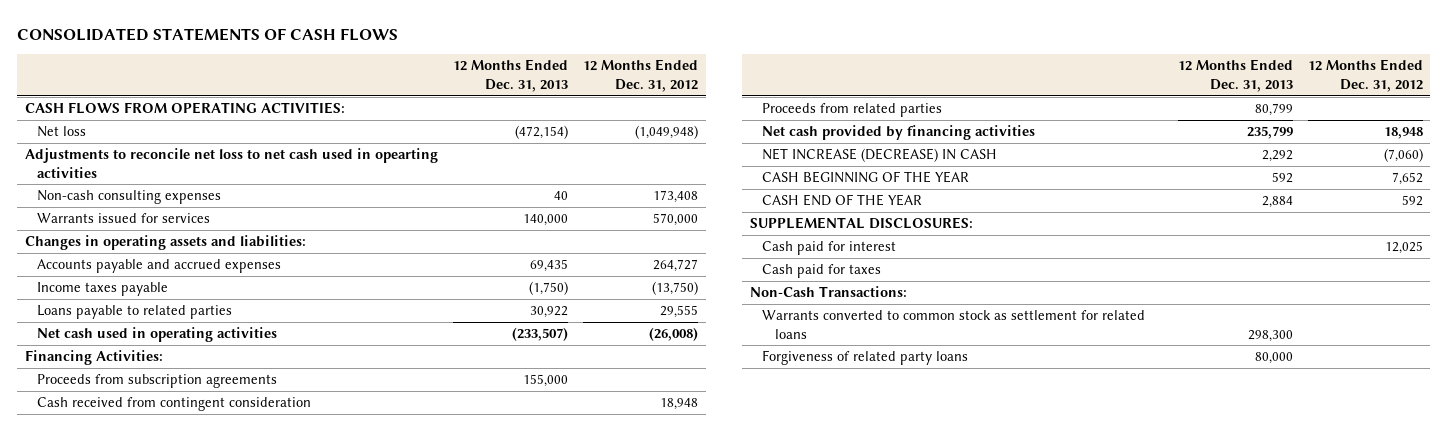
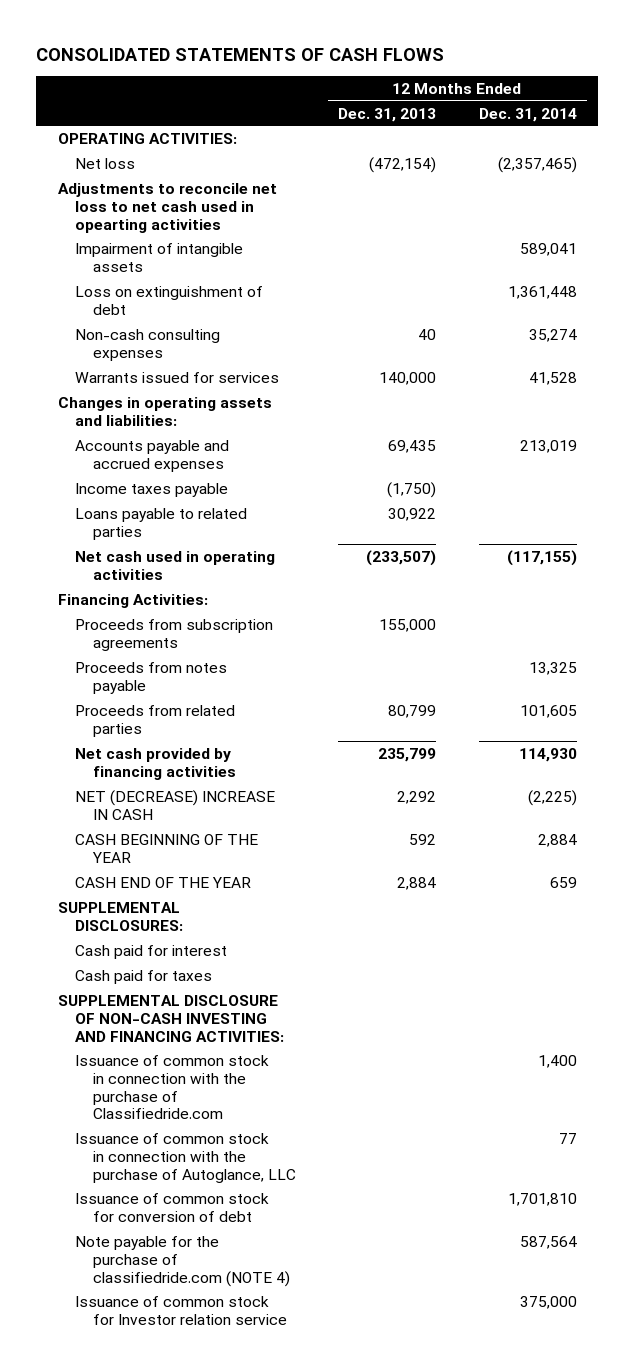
[583,59,699,92] 12 Months Ended Dec. 31, 2012 -> none
none -> [478,107,577,122] Dec. 31, 2014
[24,102,345,115] CASH FLOWS FROM OPERATING ACTIVITIES: -> [57,132,237,144] OPERATING ACTIVITIES:
none -> [75,242,244,272] Impairment of intangible assets
none -> [75,285,264,315] Loss on extinguishment of debt
[37,397,312,412] Cash received from contingent consideration -> none
none -> [75,661,228,694] Proceeds from notes payable
[762,148,998,163] NET INCREASE (DECREASE) IN CASH -> [75,789,276,820] NET (DECREASE) INCREASE IN CASH
[762,310,1146,339] Warrants converted to common stock as settlement for related loans -> none
[762,350,969,366] Forgiveness of related party loans -> none
[749,286,907,298] Non-Cash Transactions: -> [57,994,285,1042] SUPPLEMENTAL DISCLOSURE OF NON-CASH INVESTING AND FINANCING ACTIVITIES:
none -> [75,1054,270,1120] Issuance of common stock in connection with the purchase of Classifiedride.com
none -> [75,1132,296,1183] Issuance of common stock in connection with the purchase of Autoglance, LLC
none -> [75,1192,270,1222] Issuance of common stock for conversion of debt
none -> [75,1235,290,1287] Note payable for the purchase of classifiedride.com (NOTE 4)
none -> [75,1295,287,1325] Issuance of common stock for Investor relation service

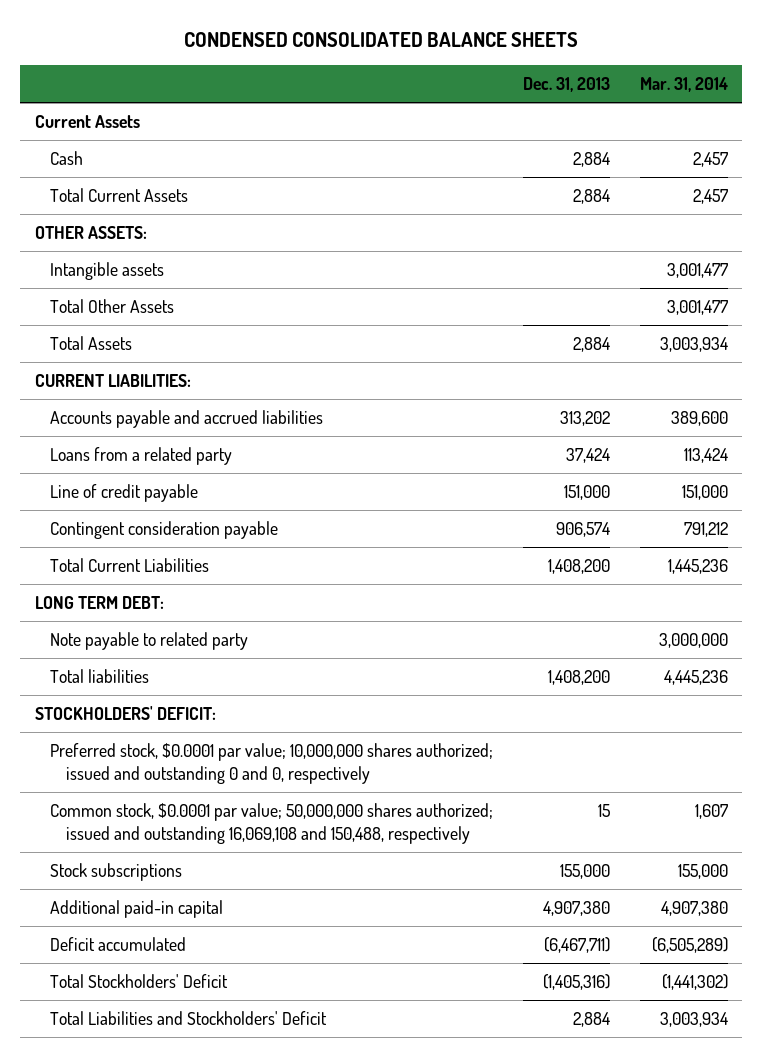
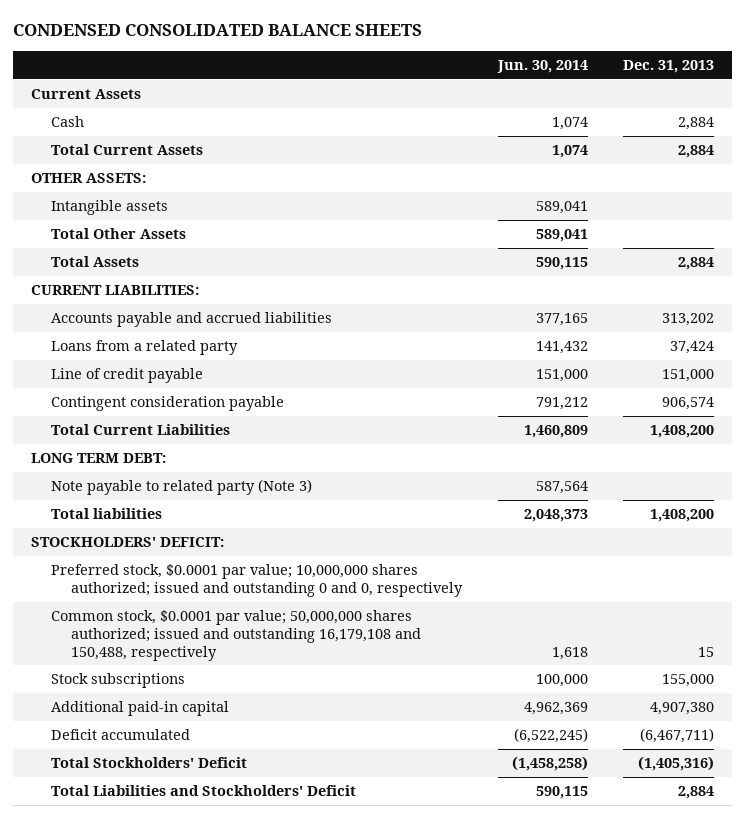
[639,77,728,93] Mar. 31, 2014 -> none
none -> [496,59,588,73] Jun. 30, 2014
[50,631,249,650] Note payable to related party -> [51,479,313,496] Note payable to related party (Note 3)
[50,802,494,844] Common stock, $0.0001 par value; 50,000,000 shares authorized; issued and outstanding 16,069,108 and 150,488, respectively -> [51,610,421,661] Common stock, $0.0001 par value; 50,000,000 shares authorized; issued and outstanding 16,179,108 and 150,488, respectively

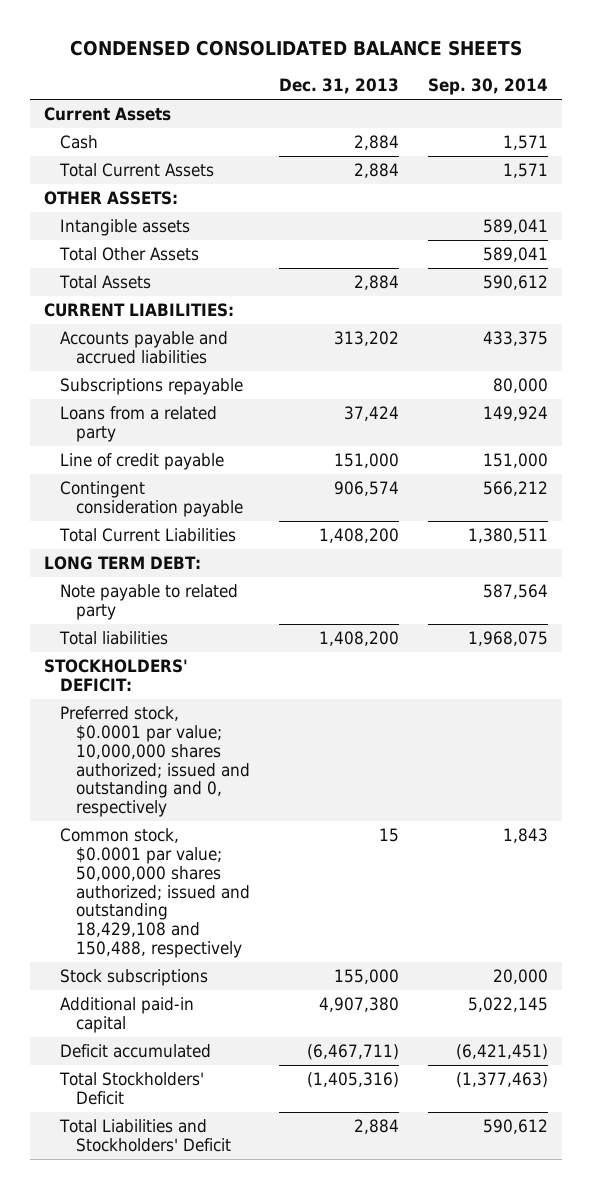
[496,59,588,73] Jun. 30, 2014 -> none
none -> [427,78,548,96] Sep. 30, 2014
none -> [60,378,244,396] Subscriptions repayable
[51,479,313,496] Note payable to related party (Note 3) -> [60,584,239,620] Note payable to related party
[51,564,463,597] Preferred stock, $0.0001 par value; 10,000,000 shares authorized; issued and outstanding 0 and 0, respectively -> [60,706,251,818] Preferred stock, $0.0001 par value; 10,000,000 shares authorized; issued and outstanding and 0, respectively
[51,610,421,661] Common stock, $0.0001 par value; 50,000,000 shares authorized; issued and outstanding 16,179,108 and 150,488, respectively -> [60,828,251,959] Common stock, $0.0001 par value; 50,000,000 shares authorized; issued and outstanding 18,429,108 and 150,488, respectively

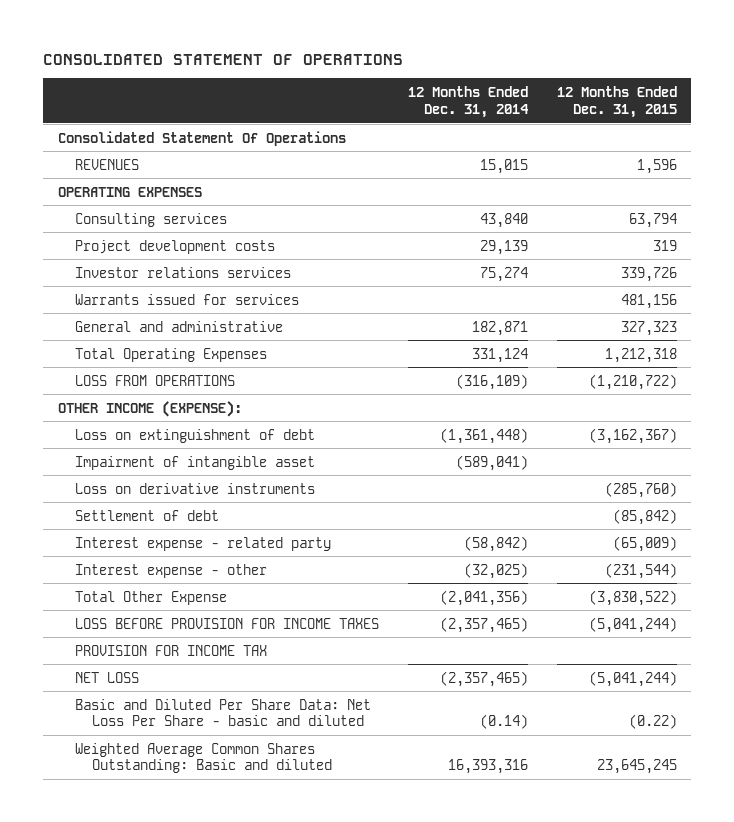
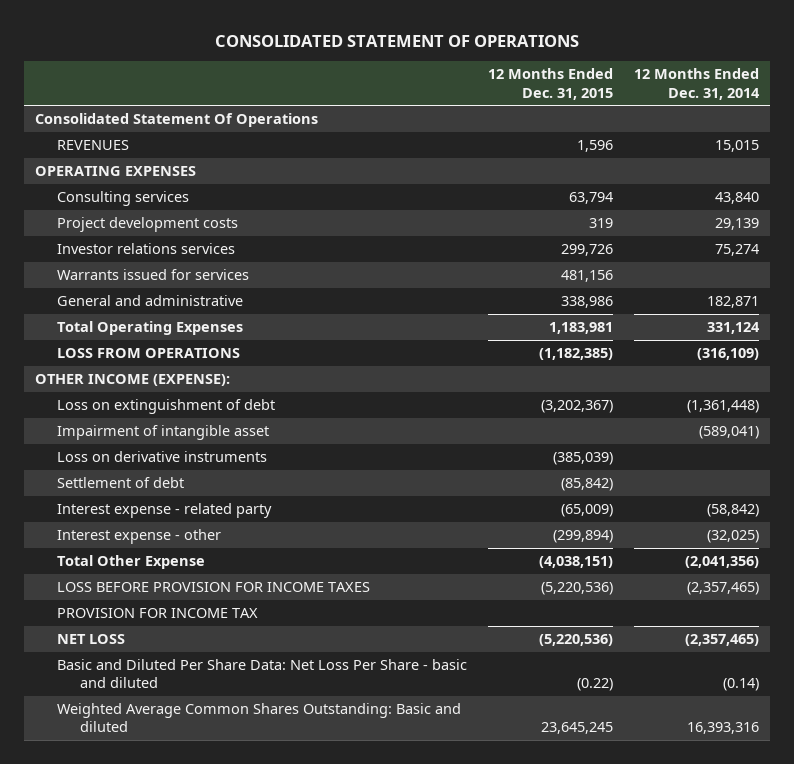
[620,266,677,282] 339,726 -> [561,244,614,257] 299,726
[620,320,677,336] 327,323 -> [561,296,614,309] 338,986
[604,347,677,363] 1,212,318 -> [549,322,614,335] 1,183,981
[588,373,677,390] (1,210,722) -> [539,348,614,361] (1,182,385)
[588,427,677,444] (3,162,367) -> [541,400,614,414] (3,202,367)
[604,481,677,498] (285,760) -> [553,452,614,466] (385,039)
[604,562,677,579] (231,544) -> [553,530,614,544] (299,894)
[588,589,677,606] (3,830,522) -> [539,556,614,569] (4,038,151)
[588,616,677,633] (5,041,244) -> [541,582,614,596] (5,220,536)
[588,670,677,687] (5,041,244) -> [539,634,614,647] (5,220,536)

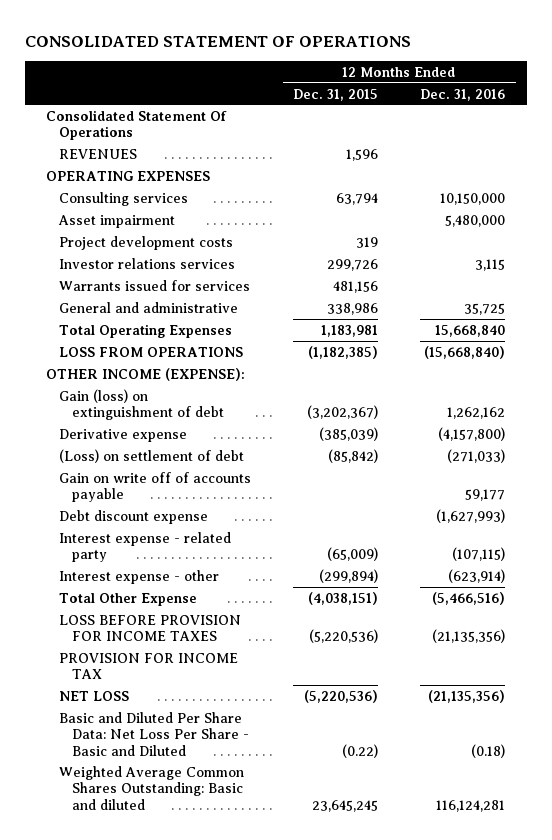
[634,68,761,100] 12 Months Ended Dec. 31, 2014 -> none
none -> [420,88,506,101] Dec. 31, 2016
none -> [58,214,176,228] Asset impairment
[57,425,270,441] Impairment of intangible asset -> none
[57,399,276,415] Loss on extinguishment of debt -> [59,388,224,421] Gain (loss) on extinguishment of debt
[57,451,268,463] Loss on derivative instruments -> [59,428,188,442] Derivative expense
[57,477,185,489] Settlement of debt -> [59,448,245,463] (Loss) on settlement of debt
none -> [59,471,252,503] Gain on write off of accounts payable
none -> [59,509,209,524] Debt discount expense
[57,659,468,689] Basic and Diluted Per Share Data: Net Loss Per Share - basic and diluted -> [59,711,249,756] Basic and Diluted Per Share Data: Net Loss Per Share - Basic and Diluted

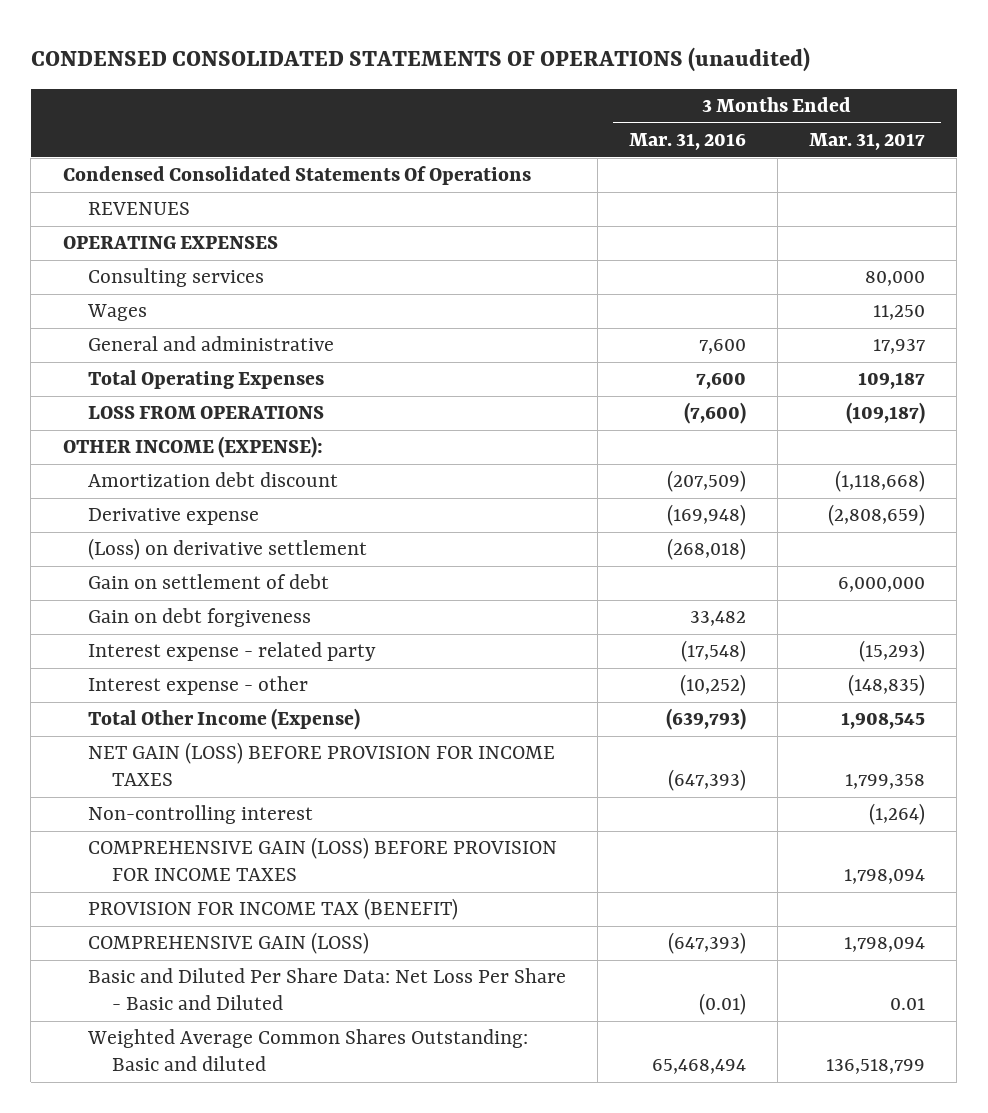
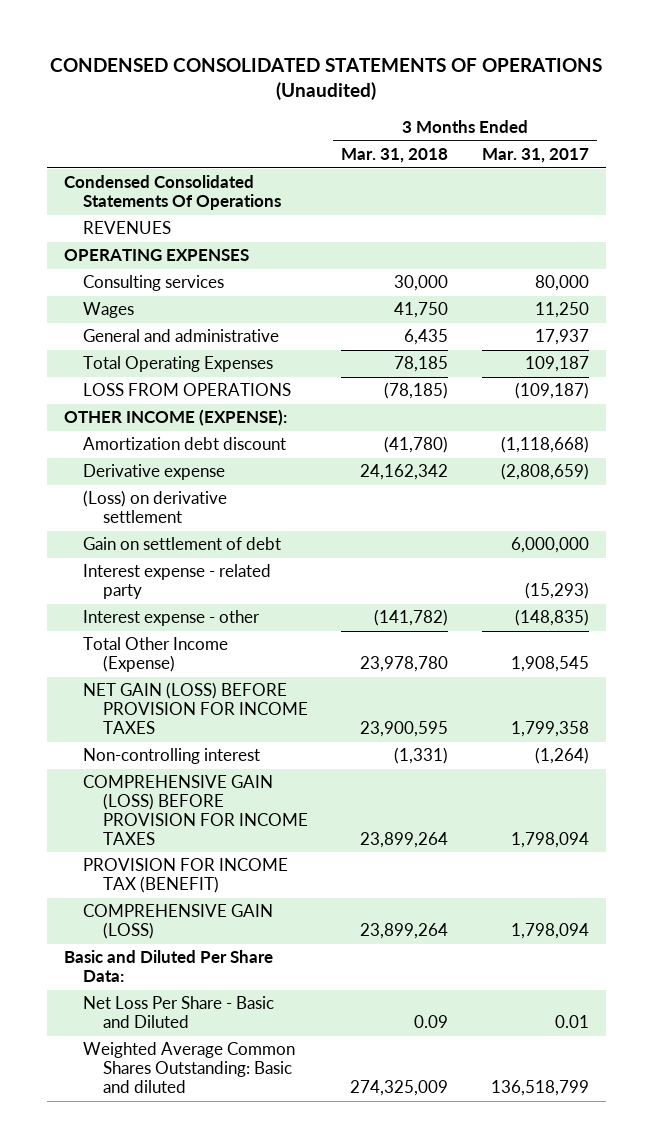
[30,47,810,73] CONDENSED CONSOLIDATED STATEMENTS OF OPERATIONS (unaudited) -> [50,58,603,101] CONDENSED CONSOLIDATED STATEMENTS OF OPERATIONS (Unaudited)
[628,133,746,151] Mar. 31, 2016 -> none
none -> [341,148,449,164] Mar. 31, 2018
[87,608,311,628] Gain on debt forgiveness -> none
none -> [63,950,273,983] Basic and Diluted Per Share Data:
[87,968,566,1011] Basic and Diluted Per Share Data: Net Loss Per Share - Basic and Diluted -> [83,996,275,1029] Net Loss Per Share - Basic and Diluted

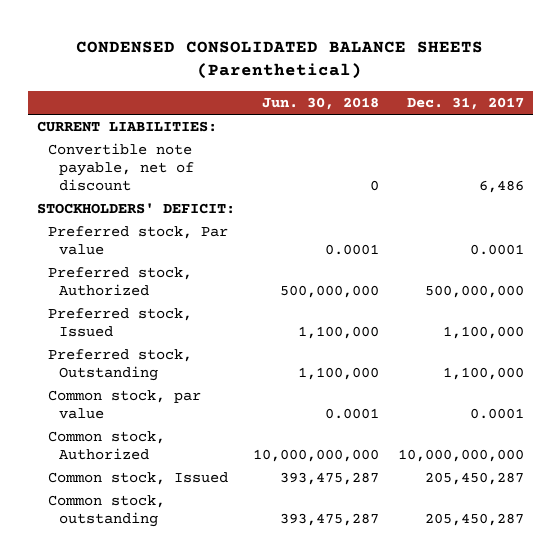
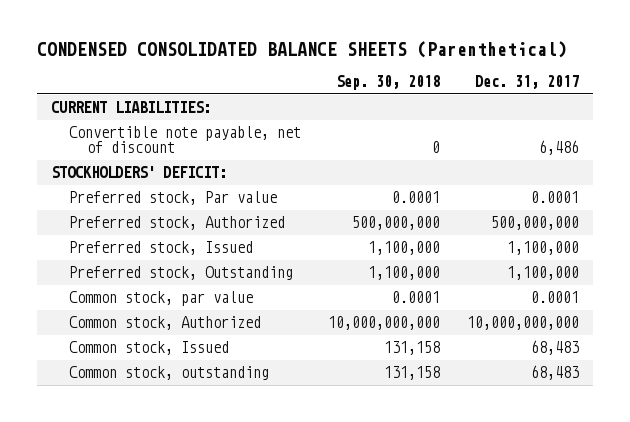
[262,97,380,111] Jun. 30, 2018 -> none
none -> [335,74,440,90] Sep. 30, 2018
[424,472,524,486] 205,450,287 -> [531,340,580,356] 68,483
[424,513,524,527] 205,450,287 -> [531,365,580,381] 68,483

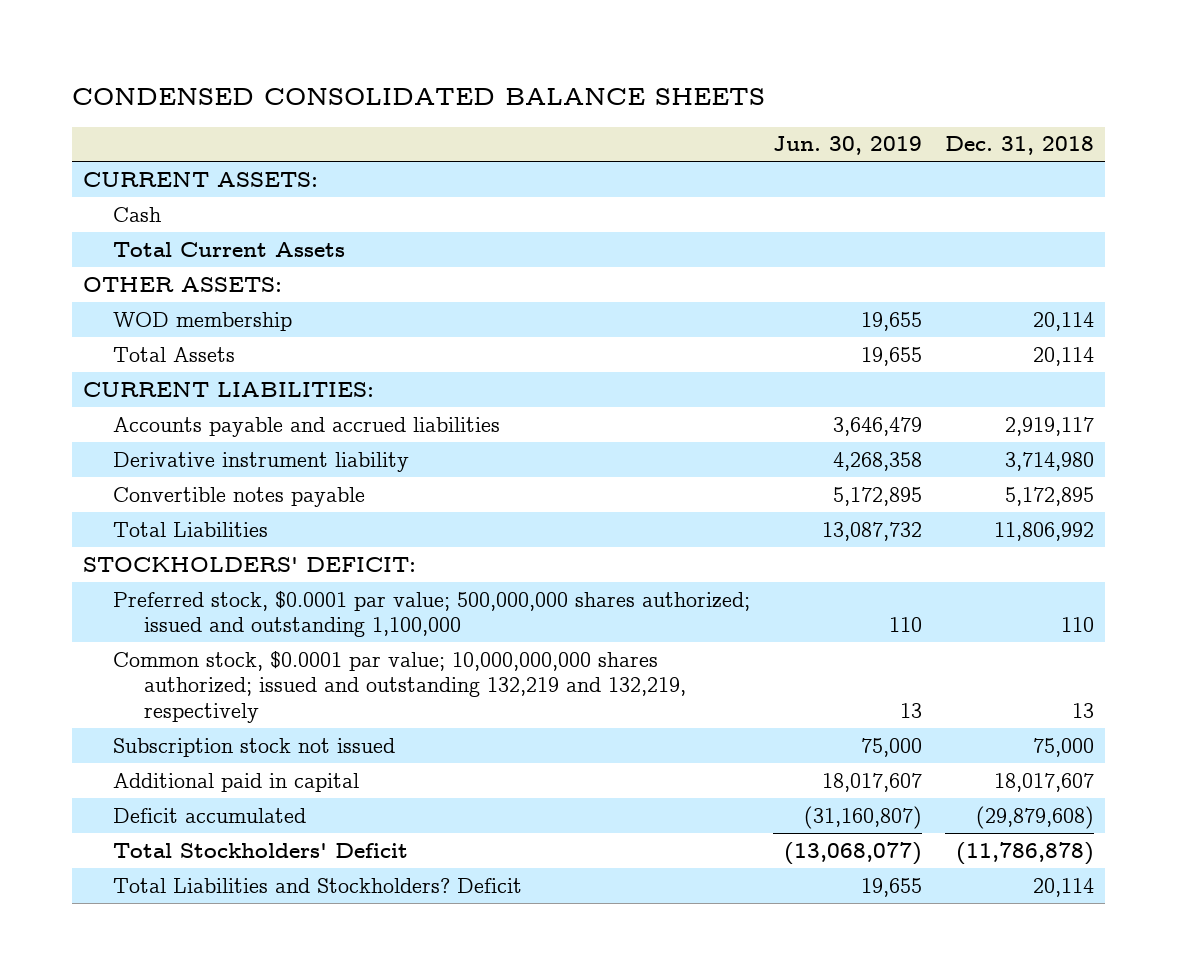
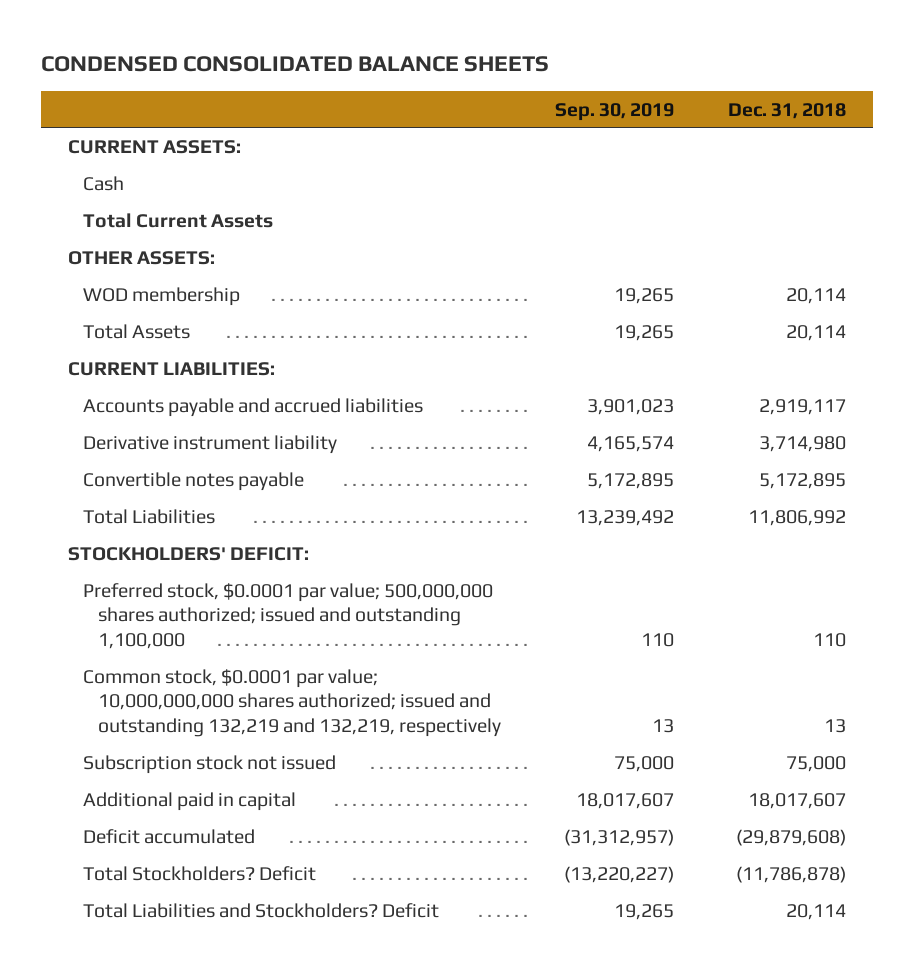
[773,136,923,156] Jun. 30, 2019 -> none
none -> [555,102,675,121] Sep. 30, 2019
[113,842,409,858] Total Stockholders' Deficit -> [82,865,316,881] Total Stockholders? Deficit

